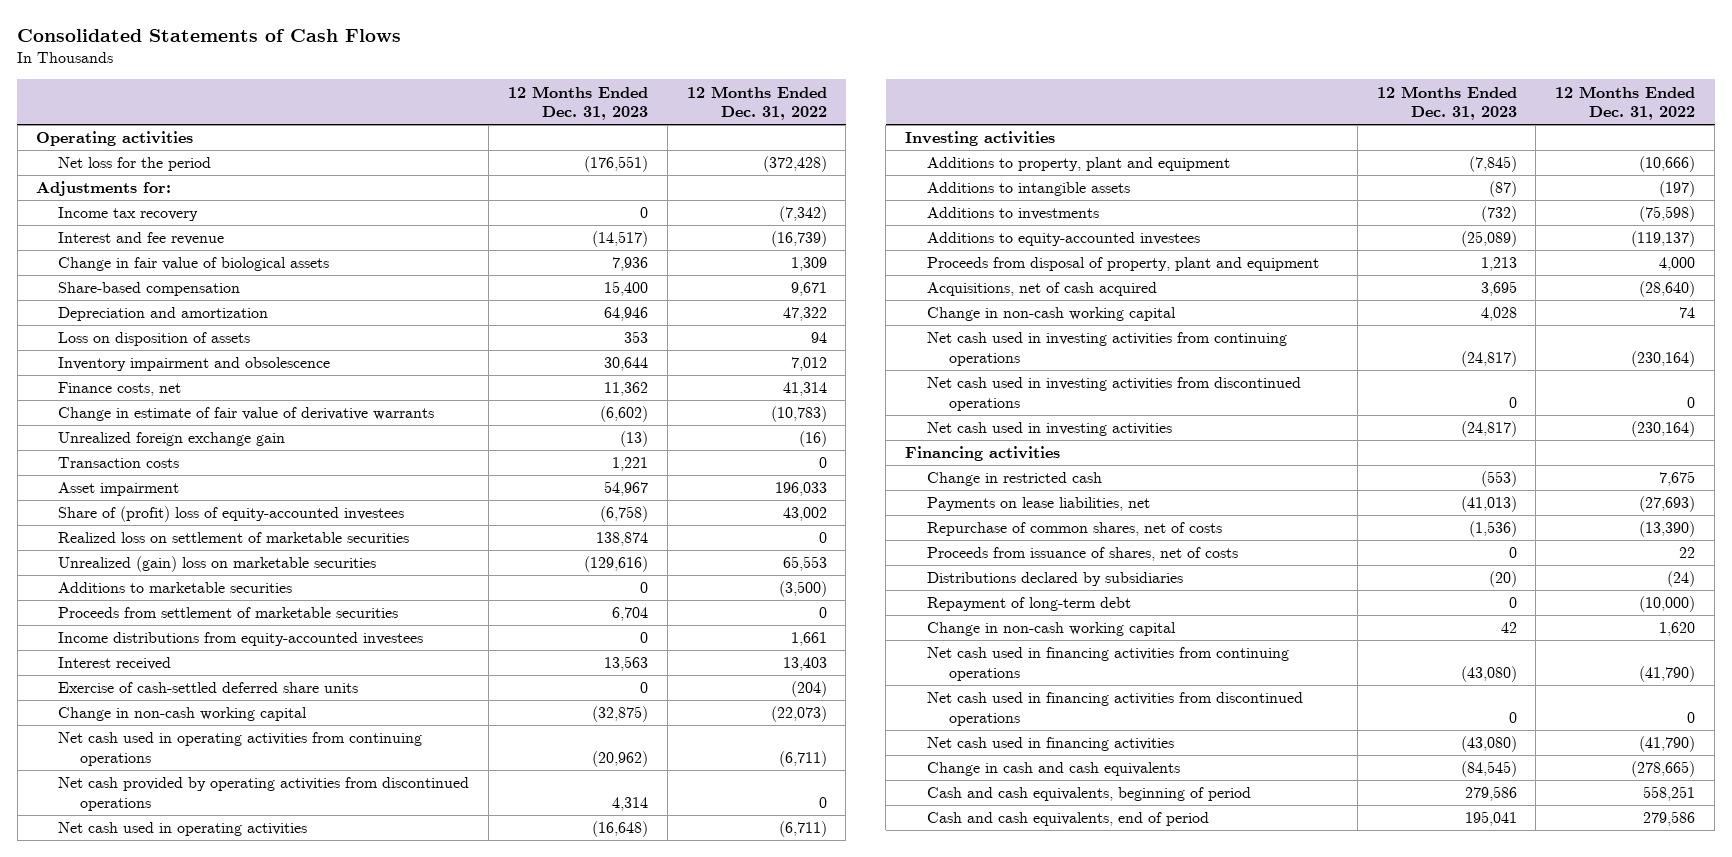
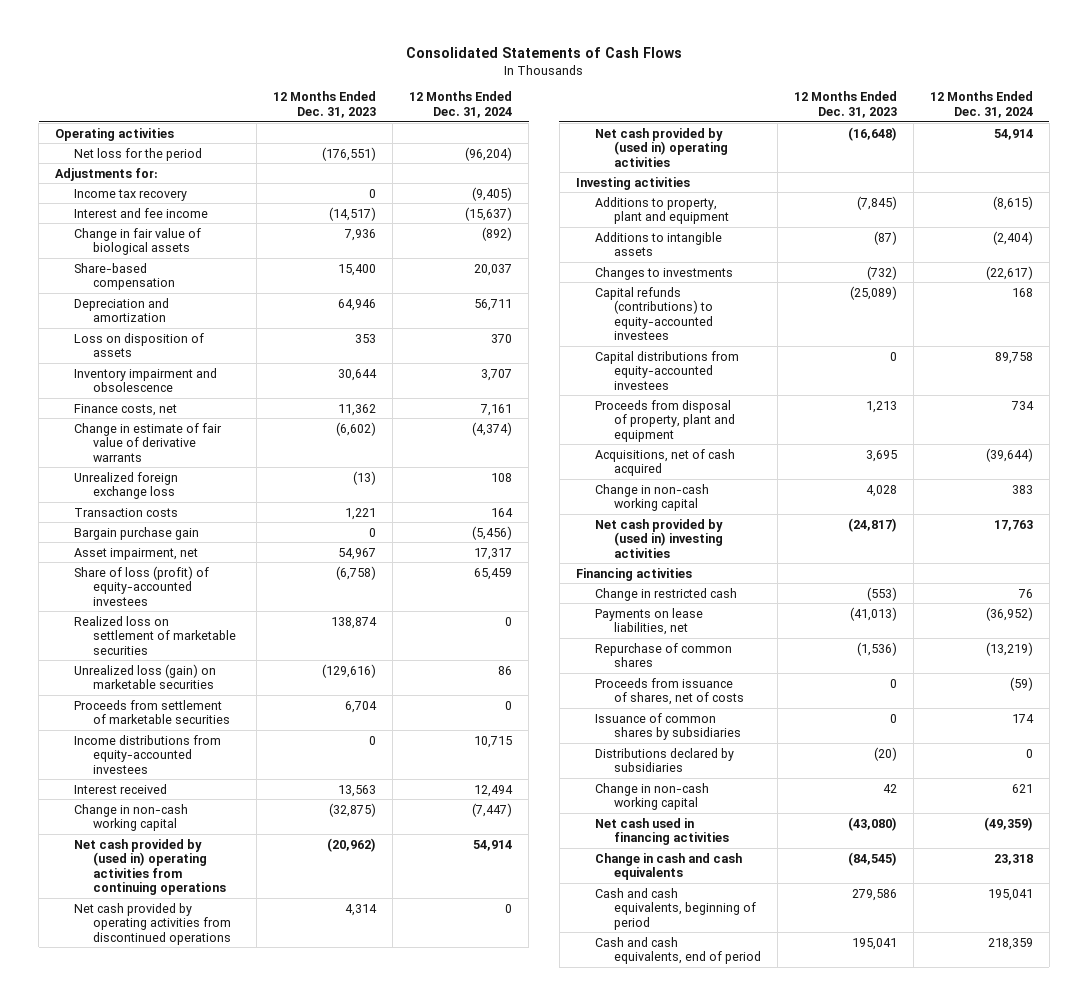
[686,85,827,121] 12 Months Ended Dec. 31, 2022 -> none
none -> [409,91,513,118] 12 Months Ended Dec. 31, 2024
[58,232,225,246] Interest and fee revenue -> [74,207,209,218] Interest and fee income
[58,432,286,447] Unrealized foreign exchange gain -> [74,471,179,500] Unrealized foreign exchange loss
none -> [74,526,200,540] Bargain purchase gain
[58,482,180,497] Asset impairment -> [74,547,199,560] Asset impairment, net
[58,506,405,523] Share of (profit) loss of equity-accounted investees -> [74,565,210,606] Share of loss (profit) of equity-accounted investees
[58,582,293,594] Additions to marketable securities -> none
[58,556,377,573] Unrealized (gain) loss on marketable securities -> [74,663,217,690] Unrealized loss (gain) on marketable securities
[58,682,359,694] Exercise of cash-settled deferred share units -> none
[58,732,423,766] Net cash used in operating activities from continuing operations -> [74,838,227,896] Net cash provided by (used in) operating activities from continuing operations
[58,822,308,837] Net cash used in operating activities -> [594,127,728,167] Net cash provided by (used in) operating activities
[927,207,1100,221] Additions to investments -> [594,266,733,280] Changes to investments
[927,232,1201,247] Additions to equity-accounted investees -> [594,286,713,341] Capital refunds (contributions) to equity-accounted investees
none -> [594,350,739,390] Capital distributions from equity-accounted investees
[927,332,1288,366] Net cash used in investing activities from continuing operations -> none
[927,377,1302,411] Net cash used in investing activities from discontinued operations -> none
[927,422,1173,437] Net cash used in investing activities -> [594,518,723,558] Net cash provided by (used in) investing activities
[927,522,1223,537] Repurchase of common shares, net of costs -> [594,642,732,668] Repurchase of common shares
none -> [594,712,741,741] Issuance of common shares by subsidiaries
[927,597,1132,612] Repayment of long-term debt -> none
[927,647,1290,681] Net cash used in financing activities from continuing operations -> none
[927,692,1304,726] Net cash used in financing activities from discontinued operations -> none

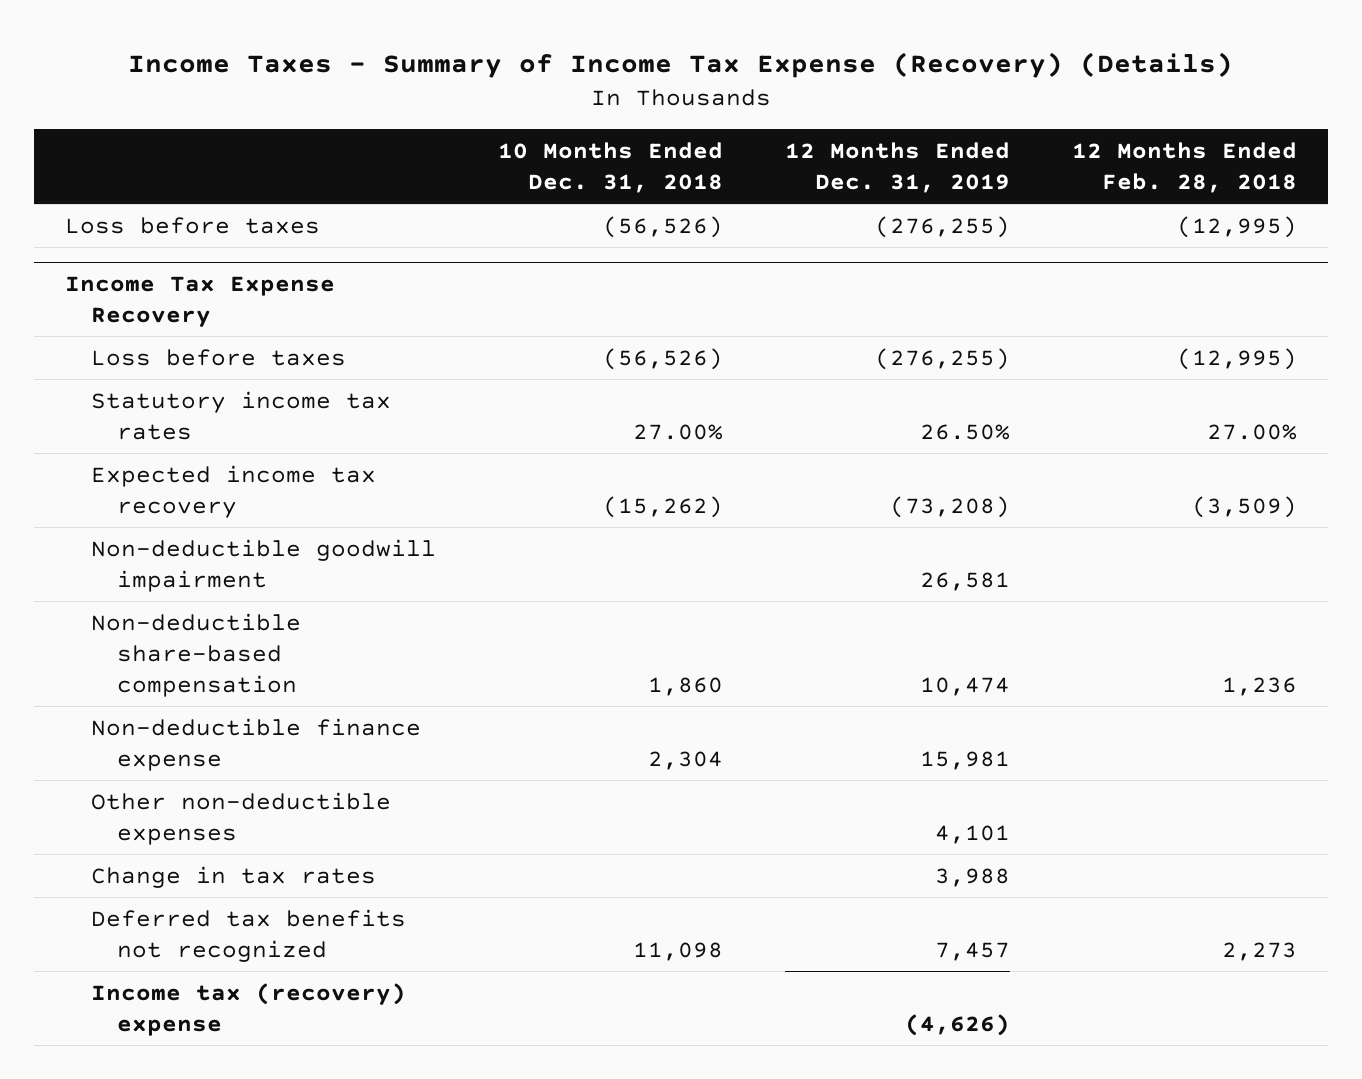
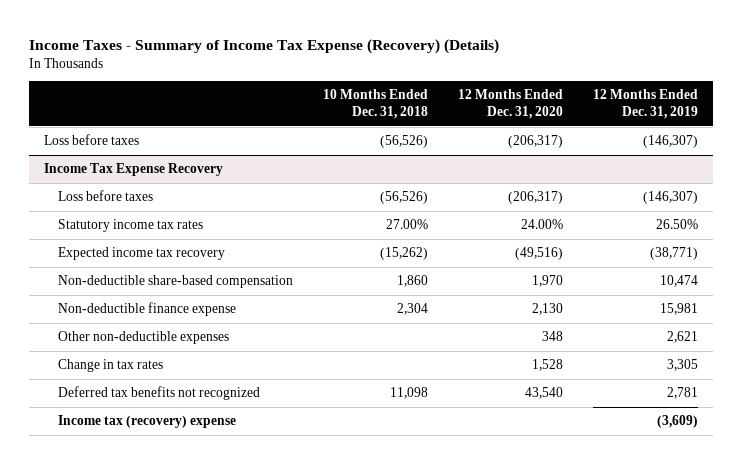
[1072,141,1298,193] 12 Months Ended Feb. 28, 2018 -> none
none -> [457,89,563,120] 12 Months Ended Dec. 31, 2020
[874,215,1010,238] (276,255) -> [642,135,698,149] (146,307)
[874,347,1010,370] (276,255) -> [642,191,698,205] (146,307)
[90,538,436,592] Non-deductible goodwill impairment -> none
[889,495,1010,518] (73,208) -> [649,247,698,261] (38,771)
[934,824,1010,844] 4,101 -> [666,331,698,344] 2,621
[934,867,1010,887] 3,988 -> [666,359,698,372] 3,305
[934,941,1010,961] 7,457 -> [666,387,698,400] 2,781
[904,1013,1010,1036] (4,626) -> [656,415,698,429] (3,609)

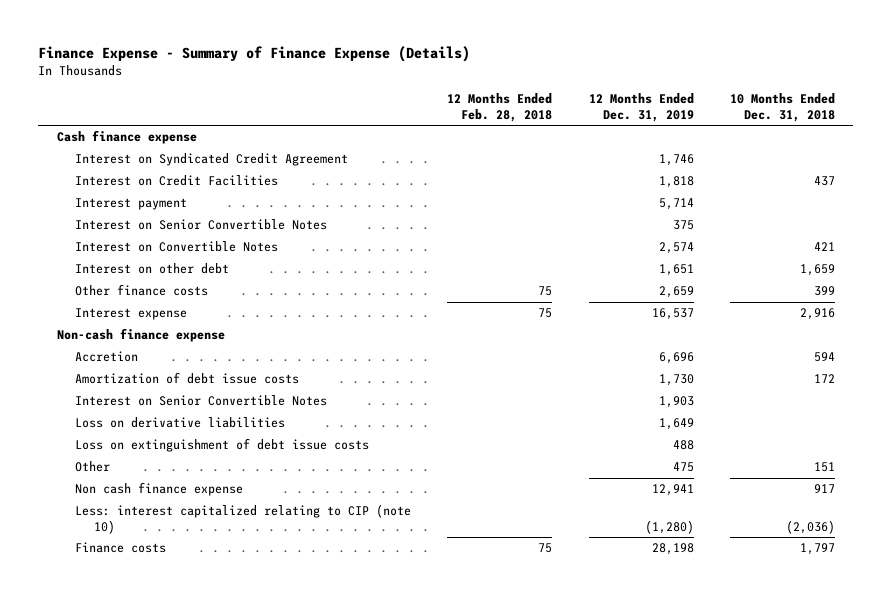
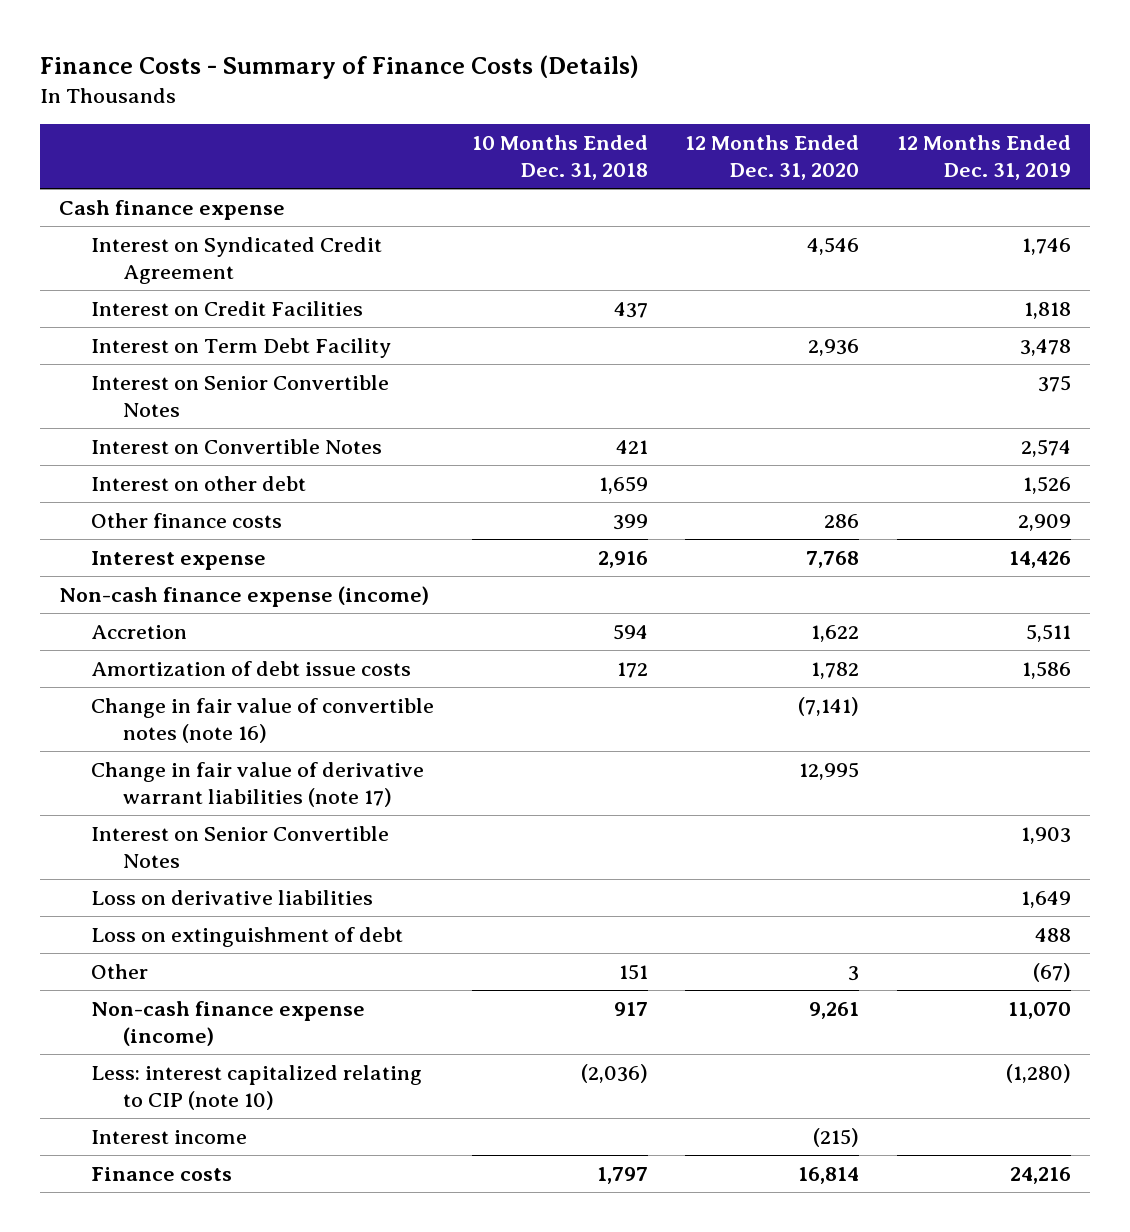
[38,46,471,63] Finance Expense - Summary of Finance Expense (Details) -> [40,54,640,79] Finance Costs - Summary of Finance Costs (Details)
[447,93,553,122] 12 Months Ended Feb. 28, 2018 -> none
none -> [685,135,860,181] 12 Months Ended Dec. 31, 2020
[75,198,188,211] Interest payment -> none
none -> [91,337,392,358] Interest on Term Debt Facility
[658,264,694,277] 1,651 -> [1022,475,1071,494] 1,526
[658,286,694,299] 2,659 -> [1017,513,1071,531] 2,909
[651,308,694,321] 16,537 -> [1008,550,1071,568] 14,426
[56,328,225,343] Non-cash finance expense -> [59,585,430,607] Non-cash finance expense (income)
[658,352,694,365] 6,696 -> [1025,623,1071,642] 5,511
[658,374,694,387] 1,730 -> [1021,660,1071,679] 1,586
none -> [91,697,435,744] Change in fair value of convertible notes (note 16)
none -> [91,761,425,808] Change in fair value of derivative warrant liabilities (note 17)
[75,438,370,453] Loss on extinguishment of debt issue costs -> [91,926,404,947] Loss on extinguishment of debt
[672,462,694,473] 475 -> [1032,962,1071,982] (67)
[75,482,244,497] Non cash finance expense -> [91,1000,366,1047] Non-cash finance expense (income)
[651,484,694,497] 12,941 -> [1007,1001,1071,1019] 11,070
none -> [91,1129,248,1144] Interest income
[651,543,694,556] 28,198 -> [1009,1166,1071,1184] 24,216

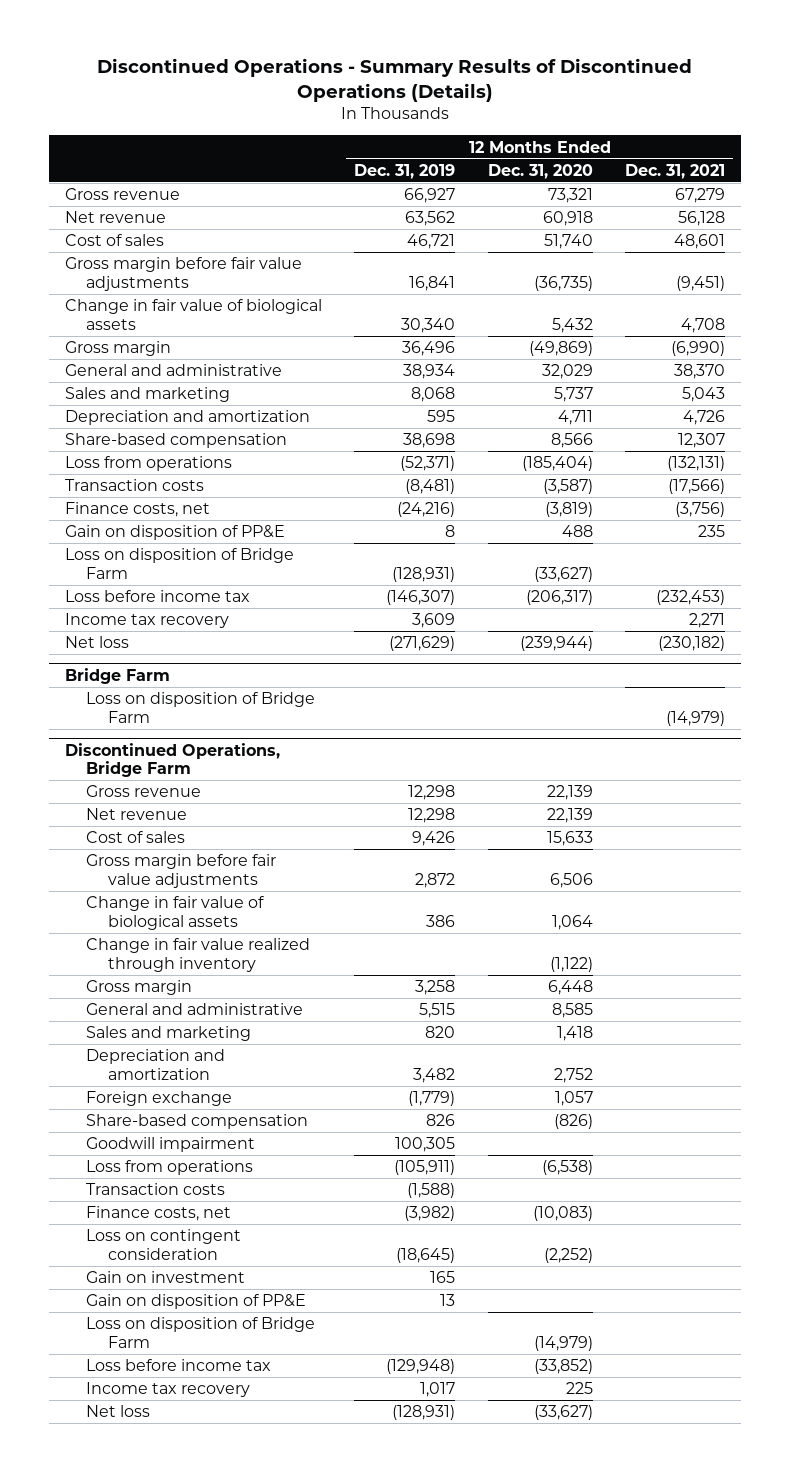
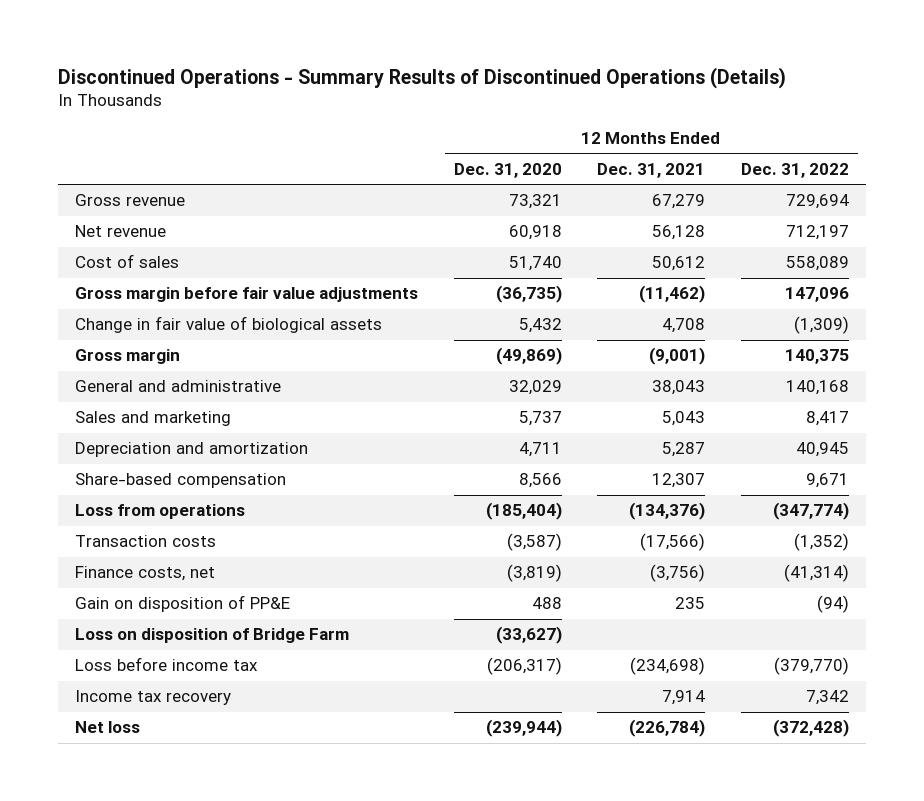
[354,163,456,179] Dec. 31, 2019 -> none
none -> [740,162,849,178] Dec. 31, 2022
[674,234,726,250] 48,601 -> [652,256,706,272] 50,612
[676,275,726,291] (9,451) -> [639,285,706,304] (11,462)
[671,341,726,357] (6,990) -> [649,347,706,366] (9,001)
[674,364,726,380] 38,370 -> [652,380,706,396] 38,043
[683,410,726,426] 4,726 -> [662,442,706,458] 5,287
[667,456,726,472] (132,131) -> [629,502,706,521] (134,376)
[64,667,170,684] Bridge Farm -> none
[86,692,316,723] Loss on disposition of Bridge Farm -> none
[64,742,280,778] Discontinued Operations, Bridge Farm -> none
[86,785,202,798] Gross revenue -> none
[86,808,188,821] Net revenue -> none
[86,831,186,844] Cost of sales -> none
[86,854,277,888] Gross margin before fair value adjustments -> none
[86,896,265,930] Change in fair value of biological assets -> none
[86,938,311,972] Change in fair value realized through inventory -> none
[86,980,193,996] Gross margin -> none
[86,1003,304,1016] General and administrative -> none
[86,1026,252,1042] Sales and marketing -> none
[86,1049,226,1080] Depreciation and amortization -> none
[86,1091,233,1107] Foreign exchange -> none
[86,1114,309,1130] Share-based compensation -> none
[86,1137,256,1153] Goodwill impairment -> none
[86,1160,254,1176] Loss from operations -> none
[86,1183,226,1196] Transaction costs -> none
[86,1206,232,1222] Finance costs, net -> none
[86,1229,242,1260] Loss on contingent consideration -> none
[86,1271,246,1284] Gain on investment -> none
[86,1294,307,1310] Gain on disposition of PP&E -> none
[86,1317,316,1348] Loss on disposition of Bridge Farm -> none
[86,1359,272,1372] Loss before income tax -> none
[86,1382,251,1398] Income tax recovery -> none
[86,1405,151,1418] Net loss -> none
[656,590,726,606] (232,453) -> [630,657,706,676] (234,698)
[689,613,726,629] 2,271 -> [662,690,706,706] 7,914
[658,636,726,652] (230,182) -> [629,719,706,738] (226,784)

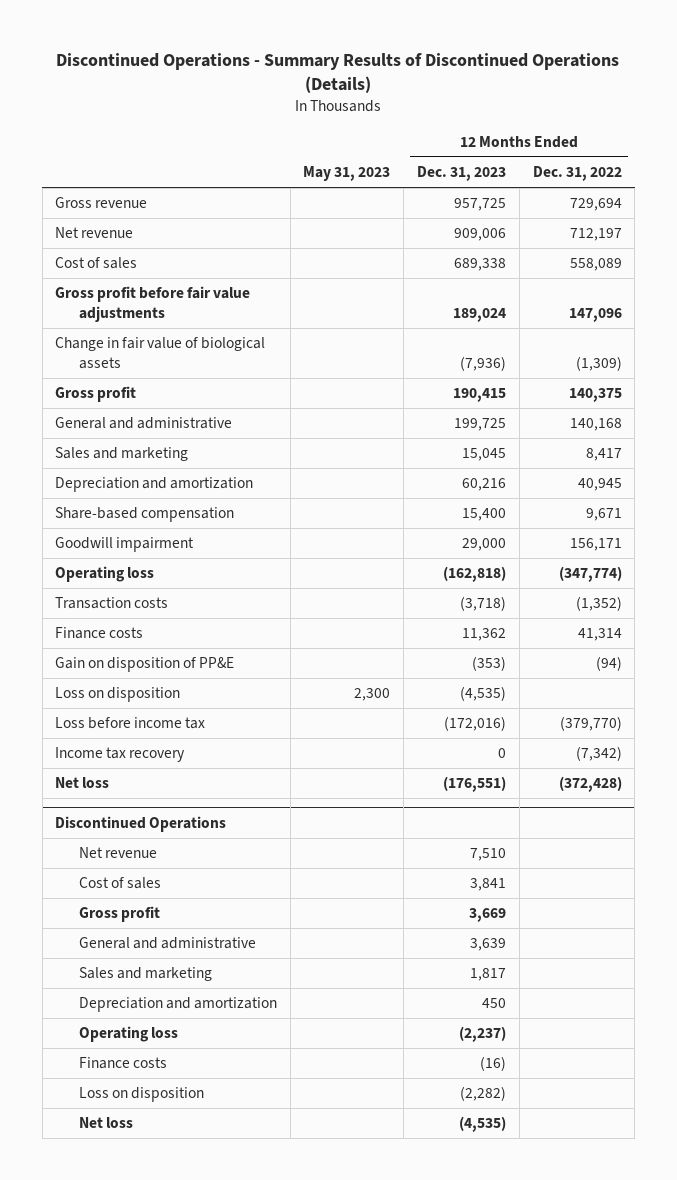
[453,162,562,178] Dec. 31, 2020 -> none
[597,162,706,178] Dec. 31, 2021 -> none
none -> [303,166,391,182] May 31, 2023
none -> [416,166,506,182] Dec. 31, 2023
[75,287,419,303] Gross margin before fair value adjustments -> [55,286,251,322] Gross profit before fair value adjustments
[75,349,181,365] Gross margin -> [55,386,137,403] Gross profit
none -> [55,537,195,553] Goodwill impairment
[75,504,246,520] Loss from operations -> [55,566,155,583] Operating loss
[75,566,216,582] Finance costs, net -> [55,627,144,640] Finance costs
[783,564,849,583] (41,314) -> [577,628,622,642] 41,314
[75,628,350,644] Loss on disposition of Bridge Farm -> [55,687,181,703] Loss on disposition
[805,690,849,706] 7,342 -> [575,746,622,762] (7,342)
none -> [55,816,227,833] Discontinued Operations
none -> [78,847,157,859] Net revenue
none -> [78,877,161,890] Cost of sales
none -> [78,906,160,923] Gross profit
none -> [78,937,256,950] General and administrative
none -> [78,967,212,982] Sales and marketing
none -> [78,997,277,1013] Depreciation and amortization
none -> [78,1026,178,1043] Operating loss
none -> [78,1057,167,1070] Finance costs
none -> [78,1087,204,1103] Loss on disposition
none -> [78,1117,133,1129] Net loss

